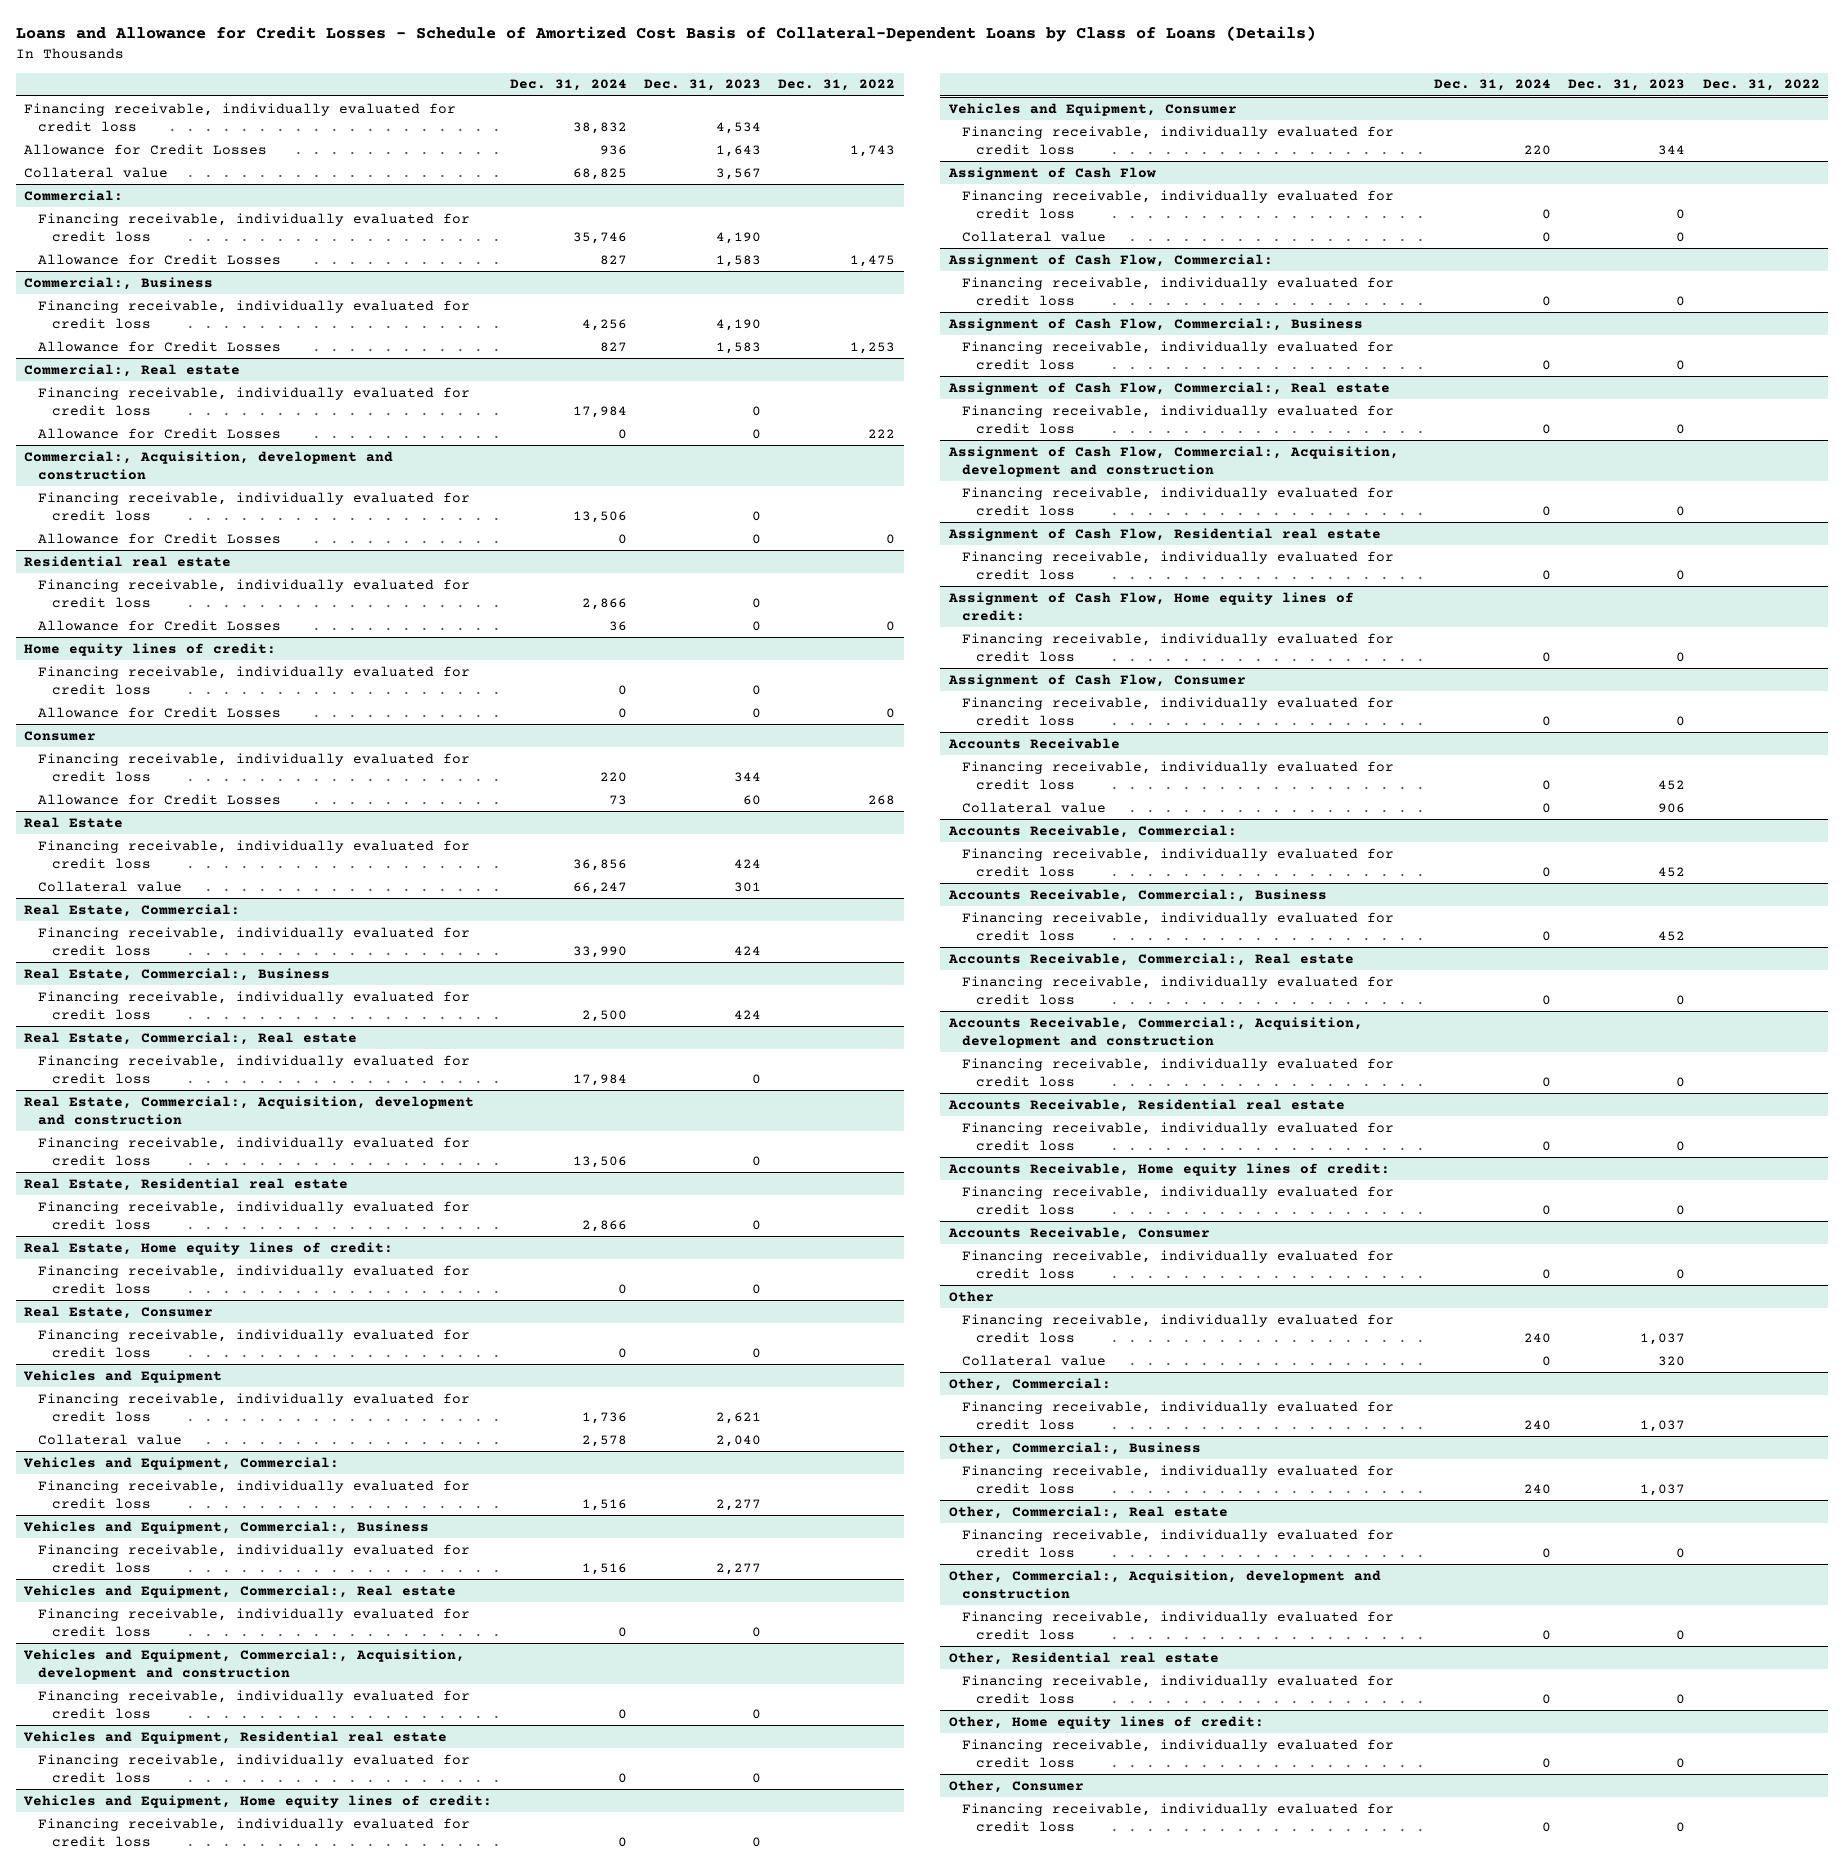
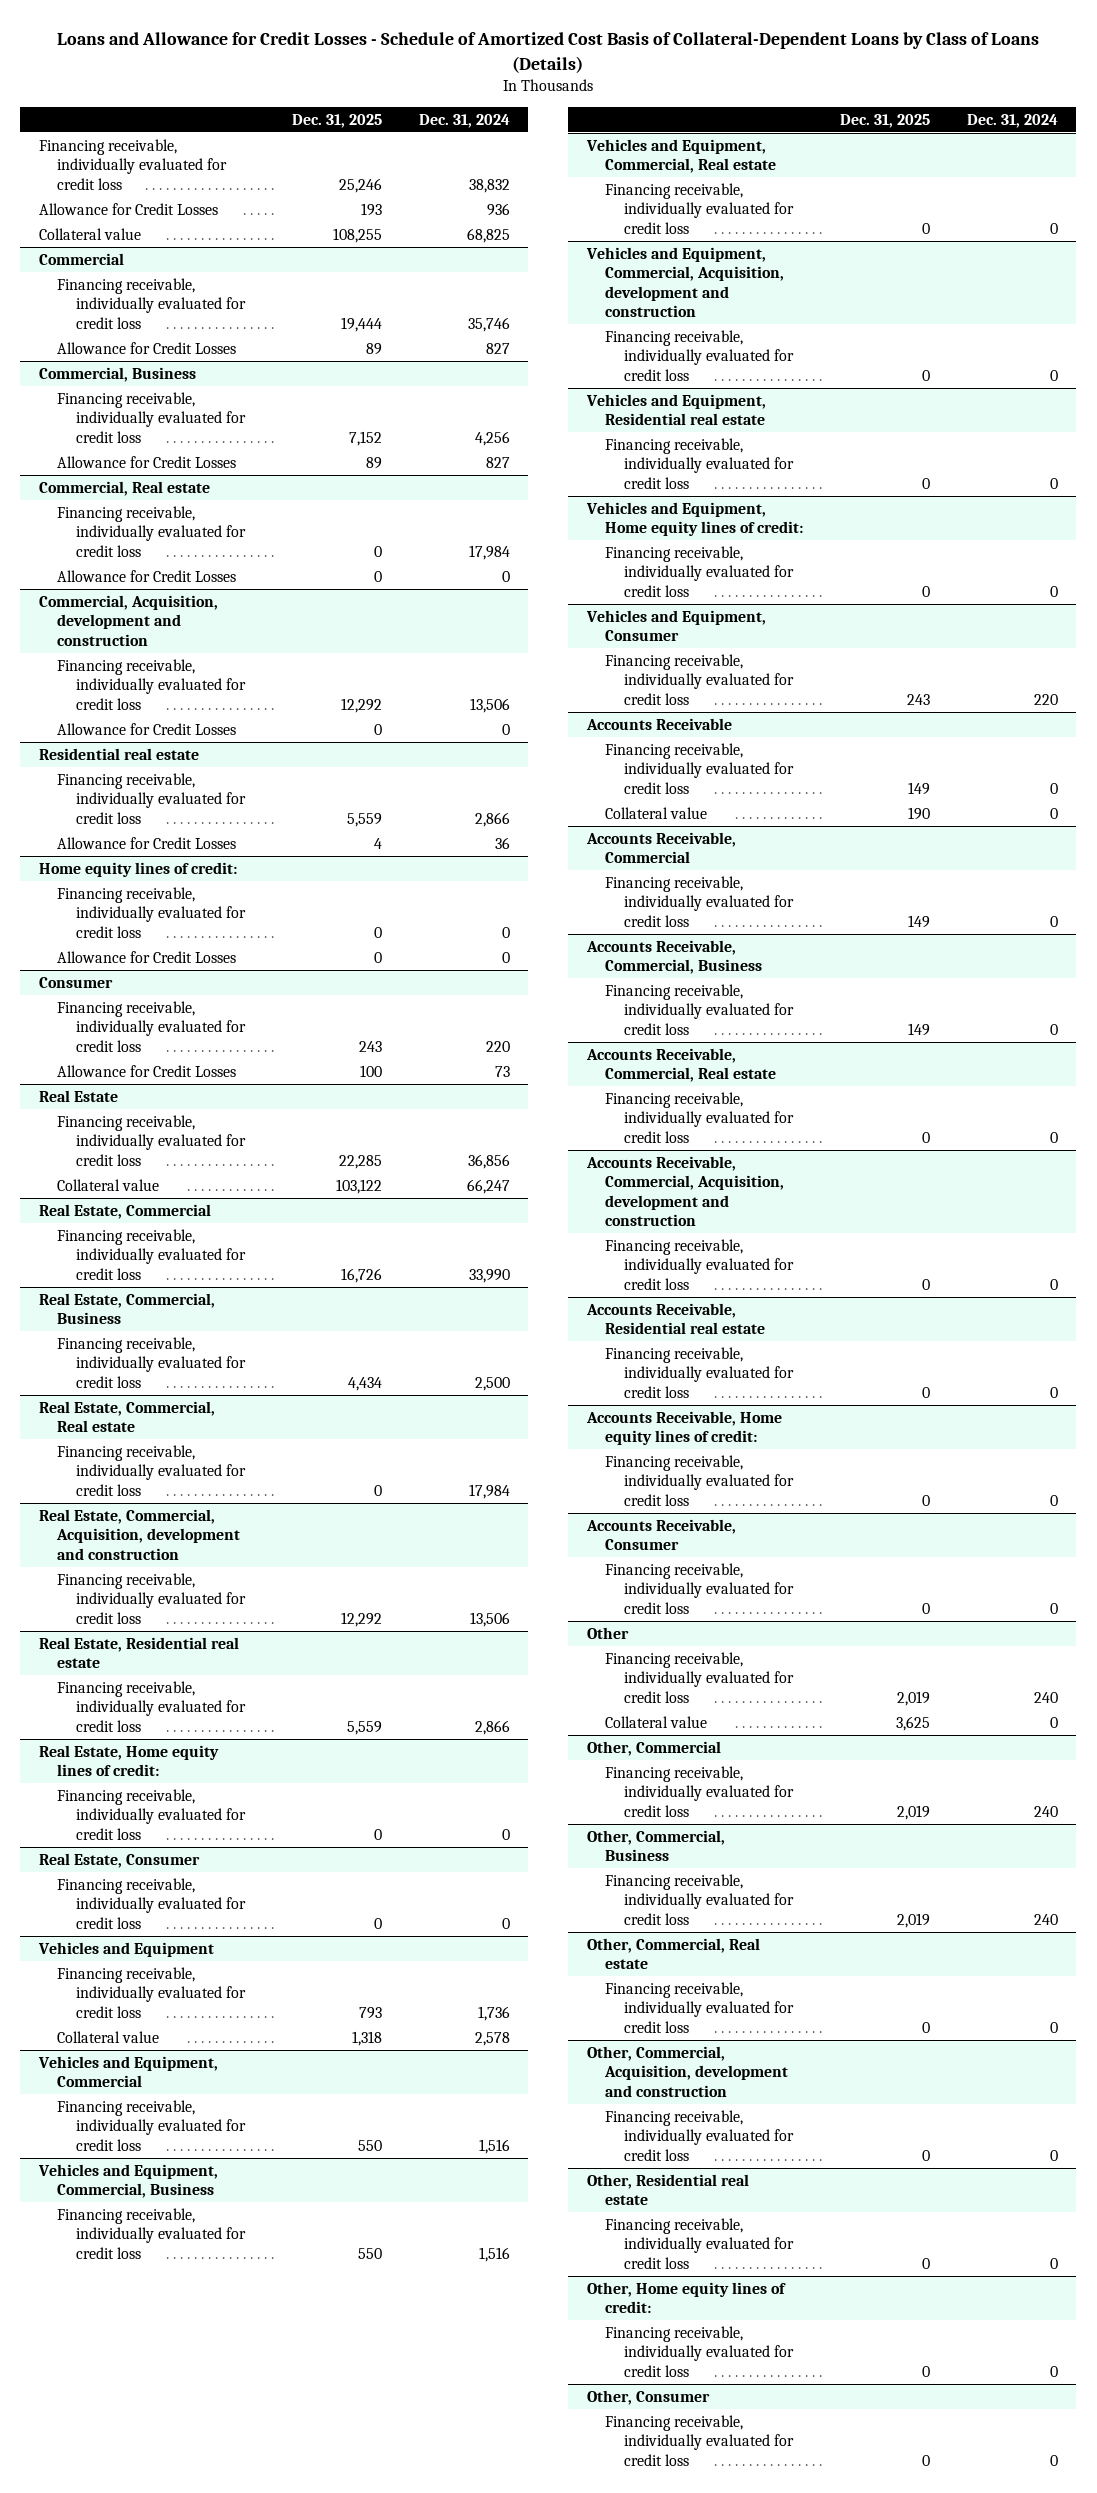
[643,79,761,92] Dec. 31, 2023 -> none
[778,79,896,92] Dec. 31, 2022 -> none
none -> [292,113,383,128] Dec. 31, 2025
[24,189,124,201] Commercial: -> [38,252,124,265] Commercial
[24,276,214,290] Commercial:, Business -> [38,366,196,382] Commercial, Business
[24,363,241,377] Commercial:, Real estate -> [38,480,210,496] Commercial, Real estate
[24,450,394,480] Commercial:, Acquisition, development and construction -> [38,594,218,646] Commercial, Acquisition, development and construction
[24,903,241,917] Real Estate, Commercial: -> [38,1203,211,1219] Real Estate, Commercial
[24,967,331,981] Real Estate, Commercial:, Business -> [38,1292,215,1325] Real Estate, Commercial, Business
[24,1031,358,1045] Real Estate, Commercial:, Real estate -> [38,1400,215,1433] Real Estate, Commercial, Real estate
[24,1095,475,1125] Real Estate, Commercial:, Acquisition, development and construction -> [38,1508,241,1560] Real Estate, Commercial, Acquisition, development and construction
[23,1456,340,1470] Vehicles and Equipment, Commercial: -> [37,2055,218,2088] Vehicles and Equipment, Commercial
[23,1520,430,1534] Vehicles and Equipment, Commercial:, Business -> [37,2163,218,2199] Vehicles and Equipment, Commercial, Business
[23,1584,457,1598] Vehicles and Equipment, Commercial:, Real estate -> [585,138,777,174] Vehicles and Equipment, Commercial, Real estate
[23,1648,466,1680] Vehicles and Equipment, Commercial:, Acquisition, development and construction -> [585,246,785,318] Vehicles and Equipment, Commercial, Acquisition, development and construction
[947,166,1156,180] Assignment of Cash Flow -> none
[962,189,1395,219] Financing receivable, individually evaluated for credit loss -> none
[962,230,1107,242] Collateral value -> none
[947,253,1273,267] Assignment of Cash Flow, Commercial: -> none
[962,276,1395,306] Financing receivable, individually evaluated for credit loss -> none
[947,317,1363,331] Assignment of Cash Flow, Commercial:, Business -> none
[962,340,1395,370] Financing receivable, individually evaluated for credit loss -> none
[947,381,1390,395] Assignment of Cash Flow, Commercial:, Real estate -> none
[962,404,1395,434] Financing receivable, individually evaluated for credit loss -> none
[947,445,1399,477] Assignment of Cash Flow, Commercial:, Acquisition, development and construction -> none
[962,486,1395,516] Financing receivable, individually evaluated for credit loss -> none
[947,527,1381,541] Assignment of Cash Flow, Residential real estate -> none
[962,550,1395,580] Financing receivable, individually evaluated for credit loss -> none
[947,591,1354,621] Assignment of Cash Flow, Home equity lines of credit: -> none
[962,632,1395,662] Financing receivable, individually evaluated for credit loss -> none
[947,673,1246,687] Assignment of Cash Flow, Consumer -> none
[962,696,1395,726] Financing receivable, individually evaluated for credit loss -> none
[947,824,1237,838] Accounts Receivable, Commercial: -> [585,831,736,864] Accounts Receivable, Commercial
[947,888,1327,902] Accounts Receivable, Commercial:, Business -> [585,939,763,975] Accounts Receivable, Commercial, Business
[947,952,1354,966] Accounts Receivable, Commercial:, Real estate -> [585,1047,777,1083] Accounts Receivable, Commercial, Real estate
[947,1016,1363,1048] Accounts Receivable, Commercial:, Acquisition, development and construction -> [585,1155,785,1227] Accounts Receivable, Commercial, Acquisition, development and construction
[948,1377,1111,1391] Other, Commercial: -> [586,1740,721,1756] Other, Commercial
[948,1441,1201,1455] Other, Commercial:, Business -> [586,1829,725,1862] Other, Commercial, Business
[948,1505,1228,1519] Other, Commercial:, Real estate -> [586,1937,760,1970] Other, Commercial, Real estate
[948,1569,1381,1599] Other, Commercial:, Acquisition, development and construction -> [586,2045,789,2097] Other, Commercial, Acquisition, development and construction

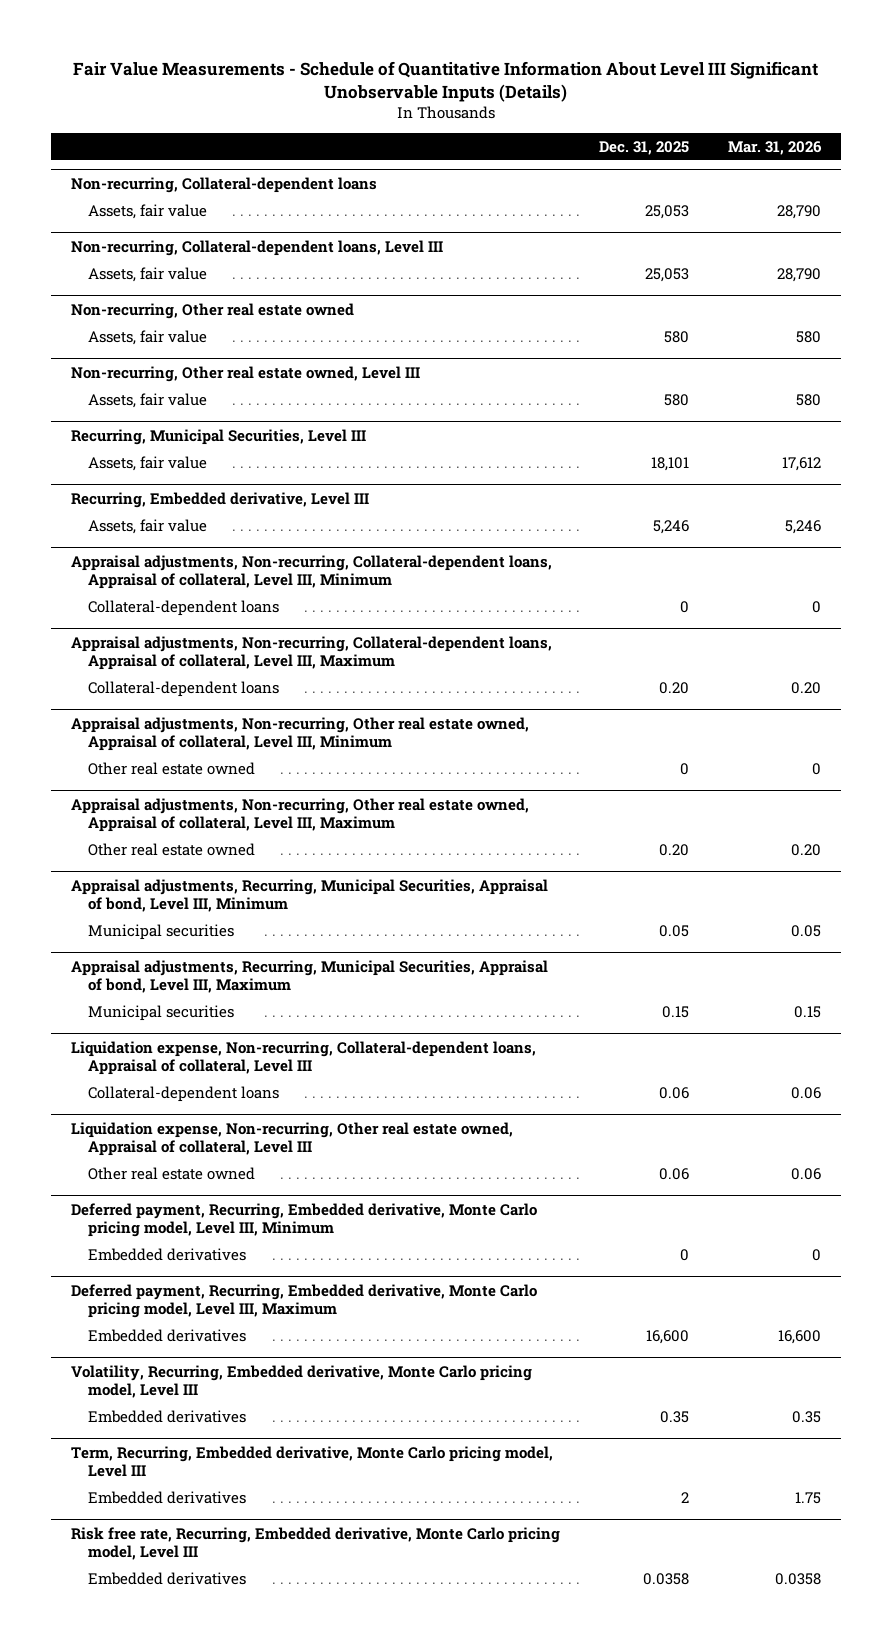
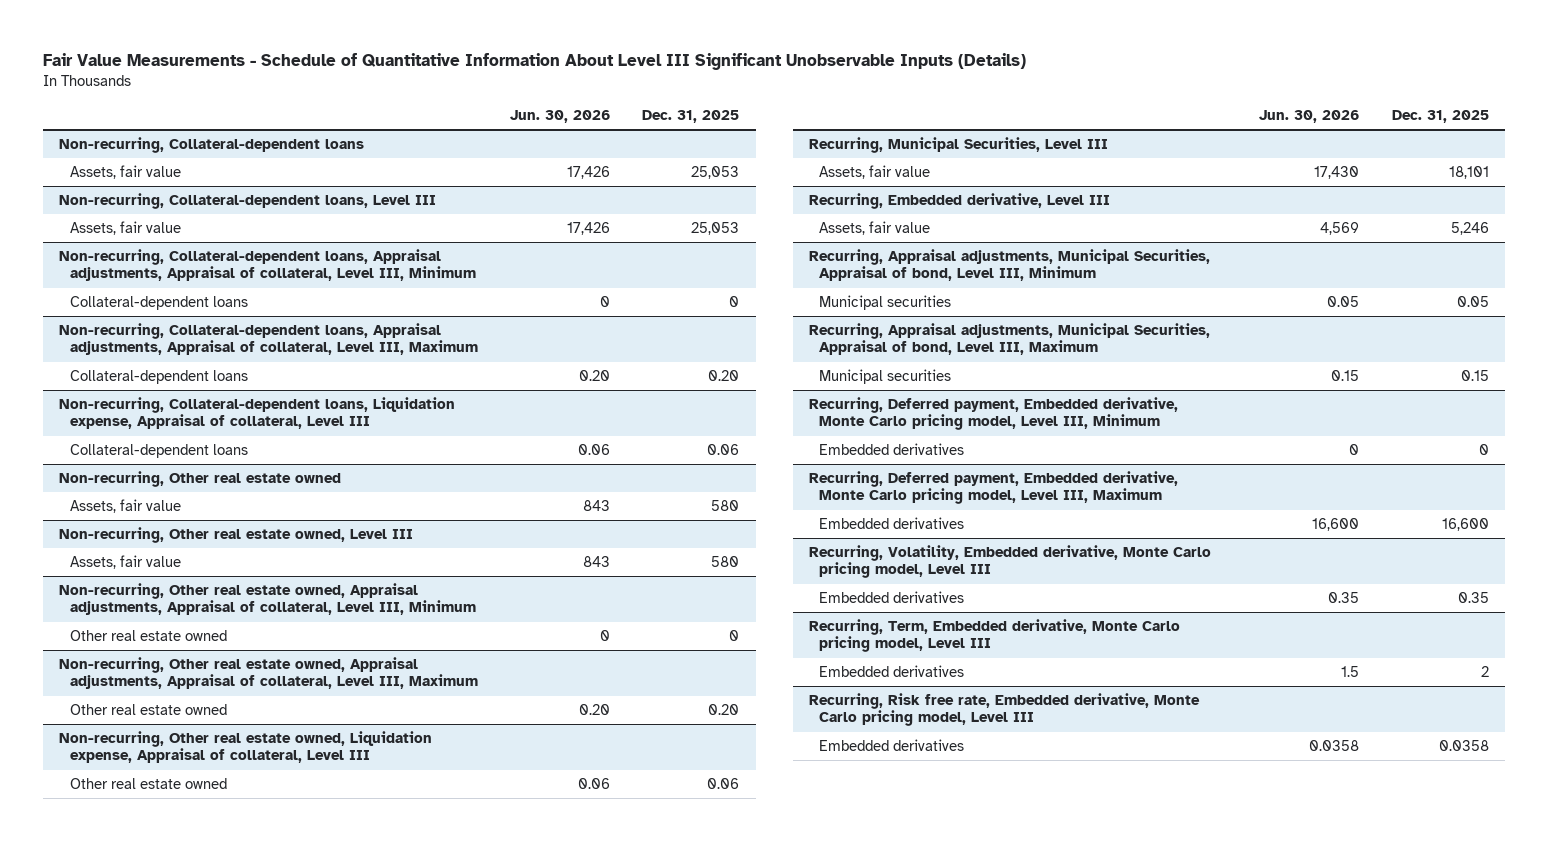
[728,140,823,155] Mar. 31, 2026 -> none
none -> [510,110,611,124] Jun. 30, 2026
none -> [59,249,476,282] Non-recurring, Collateral-dependent loans, Appraisal adjustments, Appraisal of collateral, Level III, Minimum
none -> [69,296,248,311] Collateral-dependent loans
none -> [59,323,478,356] Non-recurring, Collateral-dependent loans, Appraisal adjustments, Appraisal of collateral, Level III, Maximum
none -> [69,370,248,385] Collateral-dependent loans
none -> [59,397,456,430] Non-recurring, Collateral-dependent loans, Liquidation expense, Appraisal of collateral, Level III
none -> [69,444,248,459] Collateral-dependent loans
none -> [59,583,476,616] Non-recurring, Other real estate owned, Appraisal adjustments, Appraisal of collateral, Level III, Minimum
none -> [69,630,227,642] Other real estate owned
none -> [59,657,478,690] Non-recurring, Other real estate owned, Appraisal adjustments, Appraisal of collateral, Level III, Maximum
none -> [69,704,227,716] Other real estate owned
none -> [59,731,433,764] Non-recurring, Other real estate owned, Liquidation expense, Appraisal of collateral, Level III
none -> [69,778,227,790] Other real estate owned
[70,554,552,589] Appraisal adjustments, Non-recurring, Collateral-dependent loans, Appraisal of collateral, Level III, Minimum -> none
[87,599,279,616] Collateral-dependent loans -> none
[70,635,552,670] Appraisal adjustments, Non-recurring, Collateral-dependent loans, Appraisal of collateral, Level III, Maximum -> none
[87,680,279,697] Collateral-dependent loans -> none
[70,716,529,751] Appraisal adjustments, Non-recurring, Other real estate owned, Appraisal of collateral, Level III, Minimum -> none
[87,761,255,775] Other real estate owned -> none
[70,797,529,832] Appraisal adjustments, Non-recurring, Other real estate owned, Appraisal of collateral, Level III, Maximum -> none
[87,842,255,856] Other real estate owned -> none
[70,878,548,912] Appraisal adjustments, Recurring, Municipal Securities, Appraisal of bond, Level III, Minimum -> [808,249,1210,282] Recurring, Appraisal adjustments, Municipal Securities, Appraisal of bond, Level III, Minimum
[70,959,548,993] Appraisal adjustments, Recurring, Municipal Securities, Appraisal of bond, Level III, Maximum -> [808,323,1210,356] Recurring, Appraisal adjustments, Municipal Securities, Appraisal of bond, Level III, Maximum
[70,1040,536,1075] Liquidation expense, Non-recurring, Collateral-dependent loans, Appraisal of collateral, Level III -> none
[87,1085,279,1102] Collateral-dependent loans -> none
[70,1121,513,1156] Liquidation expense, Non-recurring, Other real estate owned, Appraisal of collateral, Level III -> none
[87,1166,255,1180] Other real estate owned -> none
[70,1202,537,1237] Deferred payment, Recurring, Embedded derivative, Monte Carlo pricing model, Level III, Minimum -> [808,397,1178,431] Recurring, Deferred payment, Embedded derivative, Monte Carlo pricing model, Level III, Minimum
[70,1283,537,1318] Deferred payment, Recurring, Embedded derivative, Monte Carlo pricing model, Level III, Maximum -> [808,471,1178,505] Recurring, Deferred payment, Embedded derivative, Monte Carlo pricing model, Level III, Maximum
[70,1364,532,1398] Volatility, Recurring, Embedded derivative, Monte Carlo pricing model, Level III -> [808,545,1211,579] Recurring, Volatility, Embedded derivative, Monte Carlo pricing model, Level III
[70,1445,553,1477] Term, Recurring, Embedded derivative, Monte Carlo pricing model, Level III -> [808,619,1180,653] Recurring, Term, Embedded derivative, Monte Carlo pricing model, Level III
[70,1526,560,1560] Risk free rate, Recurring, Embedded derivative, Monte Carlo pricing model, Level III -> [808,693,1200,727] Recurring, Risk free rate, Embedded derivative, Monte Carlo pricing model, Level III

